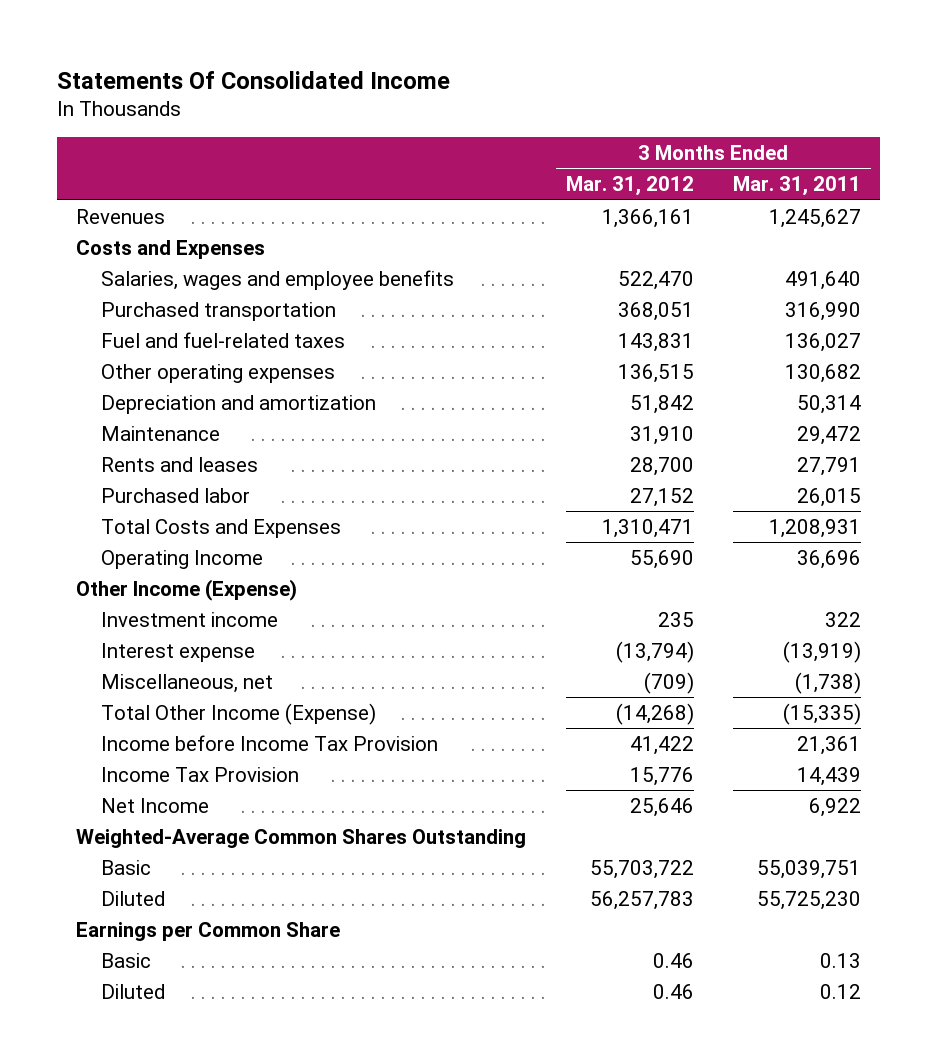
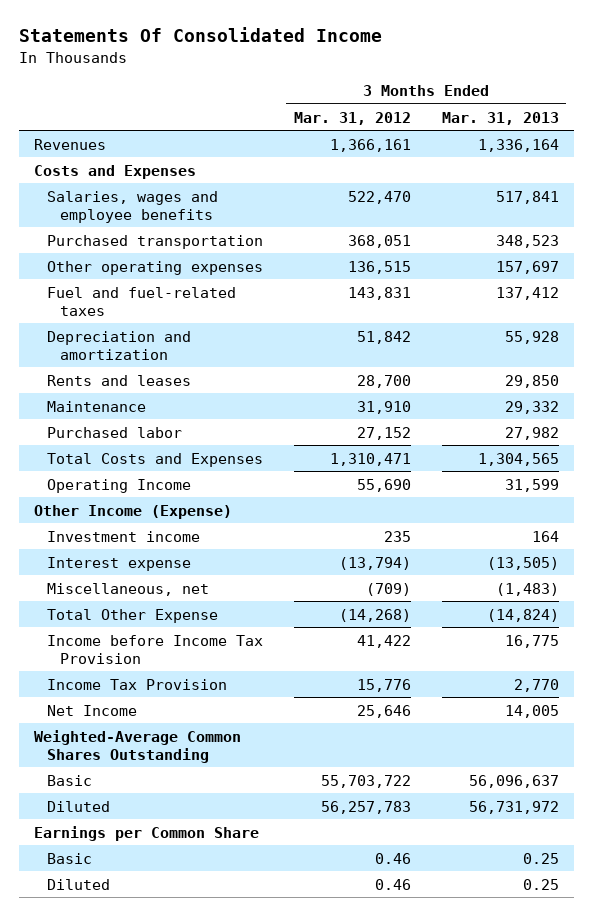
[732,176,861,197] Mar. 31, 2011 -> none
none -> [441,111,559,125] Mar. 31, 2013
[100,332,345,349] Fuel and fuel-related taxes -> [47,286,237,316] Fuel and fuel-related taxes
[100,426,220,442] Maintenance -> [47,400,147,412] Maintenance
[100,703,376,726] Total Other Income (Expense) -> [47,608,219,623] Total Other Expense

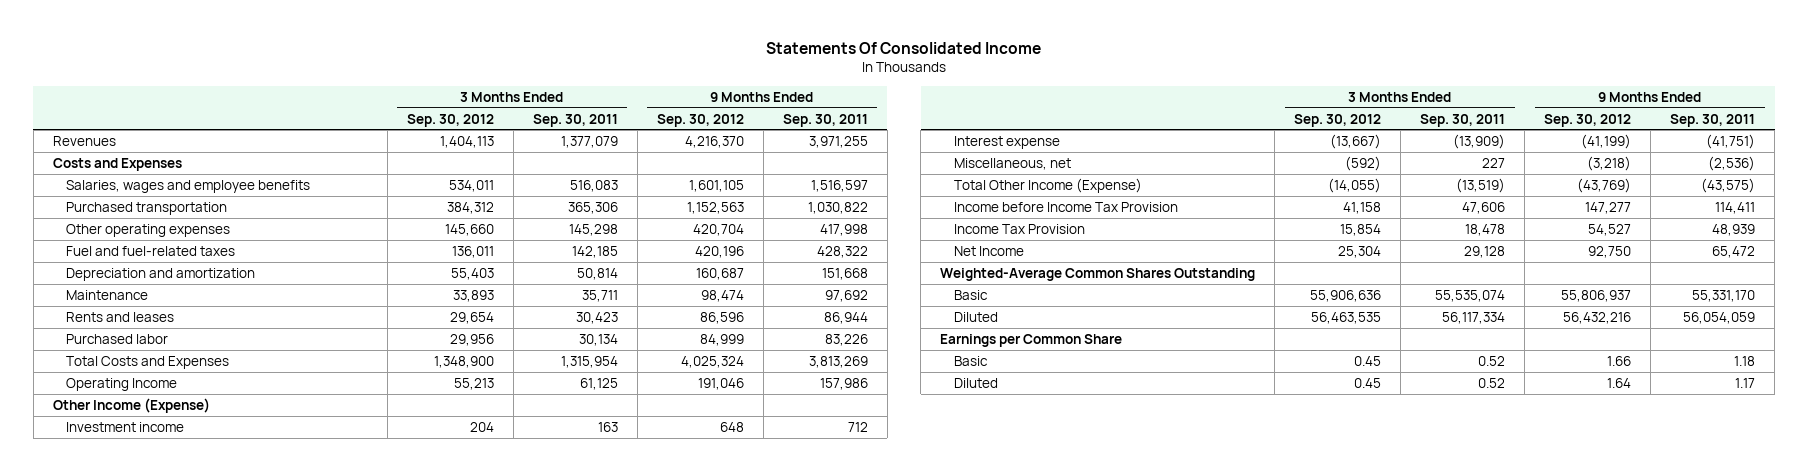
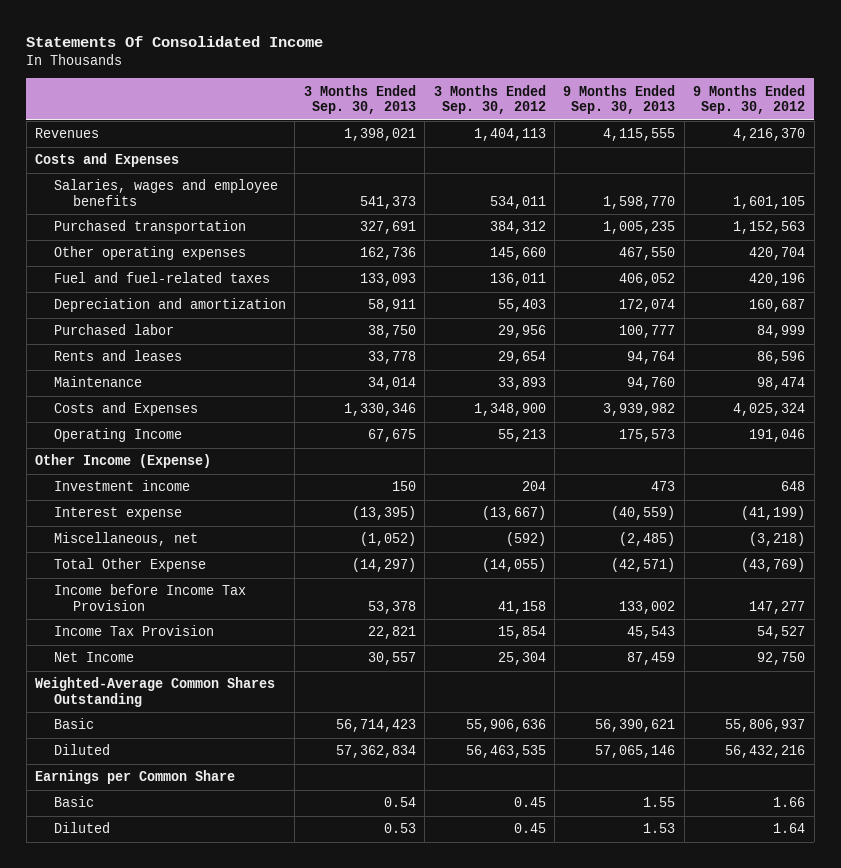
[532,113,618,127] Sep. 30, 2011 -> none
[782,113,868,127] Sep. 30, 2011 -> none
none -> [303,84,416,115] 3 Months Ended Sep. 30, 2013
none -> [563,84,676,115] 9 Months Ended Sep. 30, 2013
[65,311,174,322] Rents and leases -> [54,350,183,362] Rents and leases
[65,289,148,300] Maintenance -> [54,376,143,388] Maintenance
[65,355,229,369] Total Costs and Expenses -> [54,402,199,417] Costs and Expenses
[953,177,1142,193] Total Other Income (Expense) -> [54,558,207,573] Total Other Expense

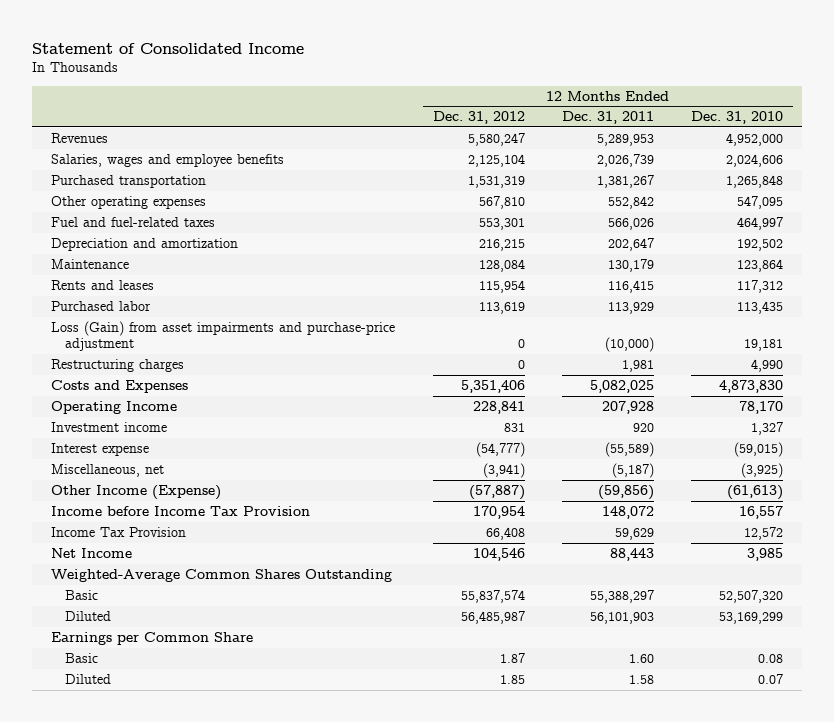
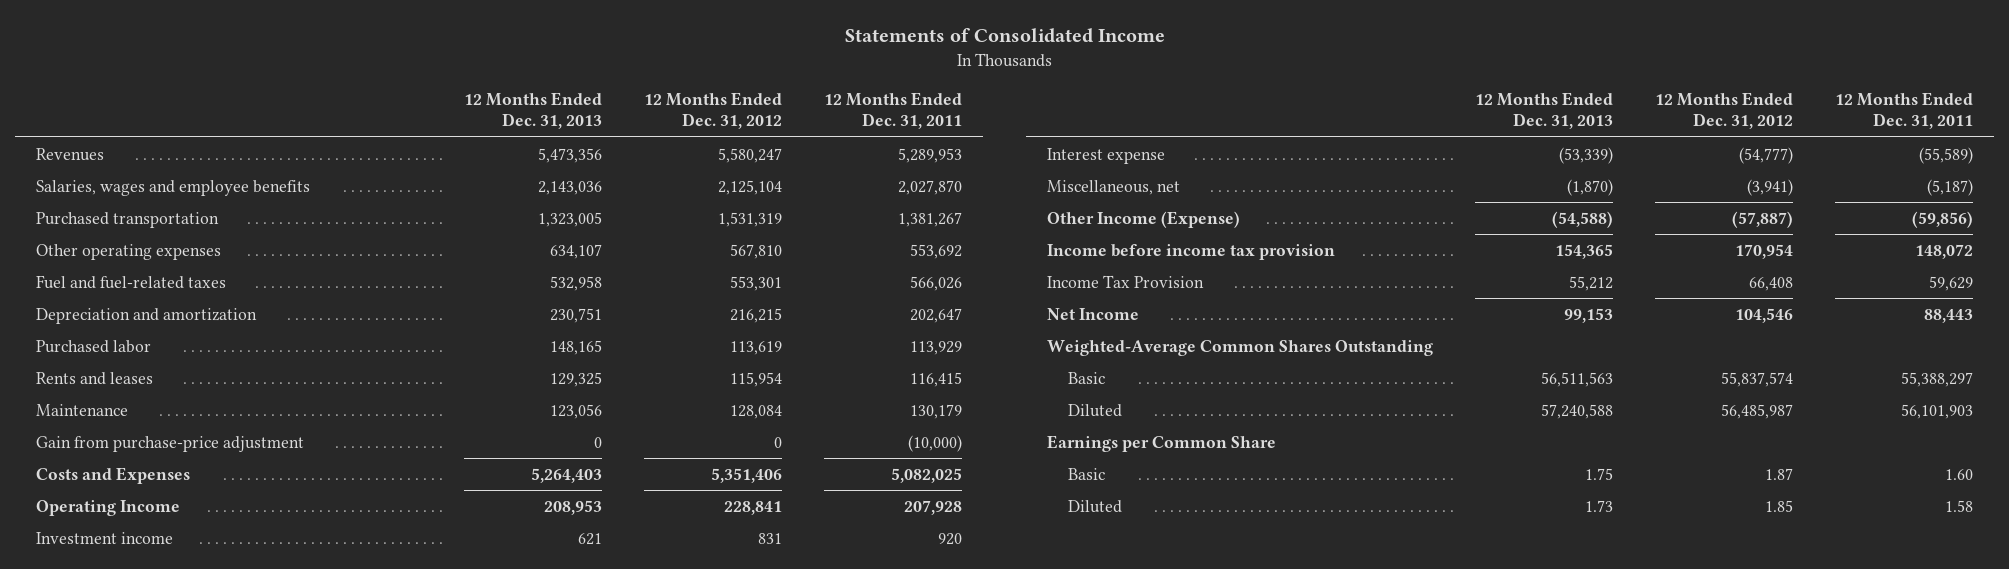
[32,42,305,54] Statement of Consolidated Income -> [844,28,1165,44] Statements of Consolidated Income
[691,111,784,125] Dec. 31, 2010 -> none
none -> [464,92,603,130] 12 Months Ended Dec. 31, 2013
[596,154,654,168] 2,026,739 -> [897,179,962,195] 2,027,870
[607,196,654,210] 552,842 -> [909,243,962,259] 553,692
[51,359,185,373] Restructuring charges -> none
[51,280,155,291] Rents and leases -> [36,371,154,385] Rents and leases
[51,259,130,270] Maintenance -> [36,403,129,416] Maintenance
[51,321,396,352] Loss (Gain) from asset impairments and purchase-price adjustment -> [36,435,305,452] Gain from purchase-price adjustment
[51,506,311,517] Income before Income Tax Provision -> [1047,243,1336,260] Income before income tax provision

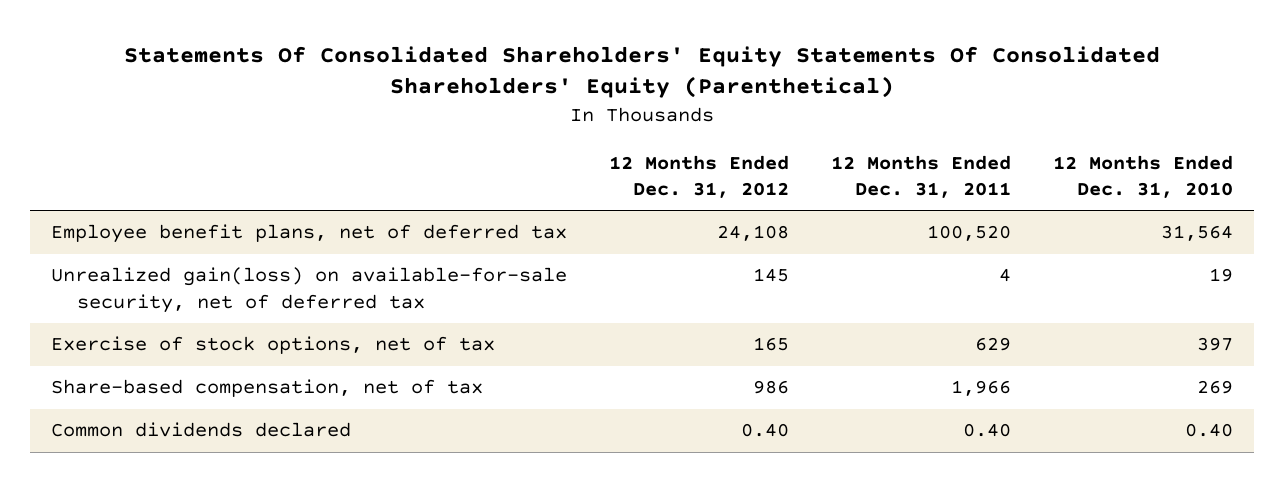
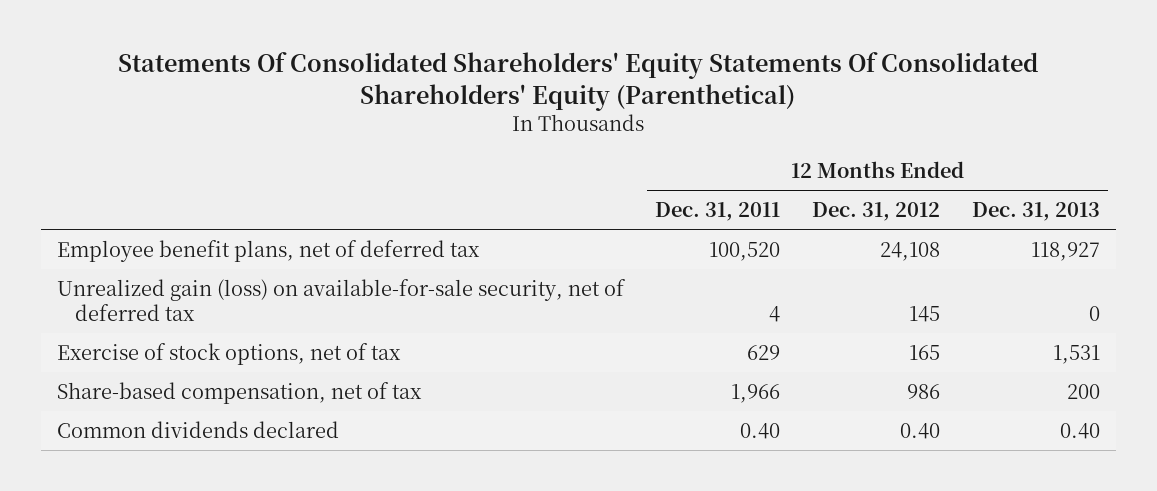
[1053,154,1234,199] 12 Months Ended Dec. 31, 2010 -> none
none -> [971,202,1100,222] Dec. 31, 2013
[50,267,567,313] Unrealized gain(loss) on available-for-sale security, net of deferred tax -> [56,278,626,322] Unrealized gain (loss) on available-for-sale security, net of deferred tax

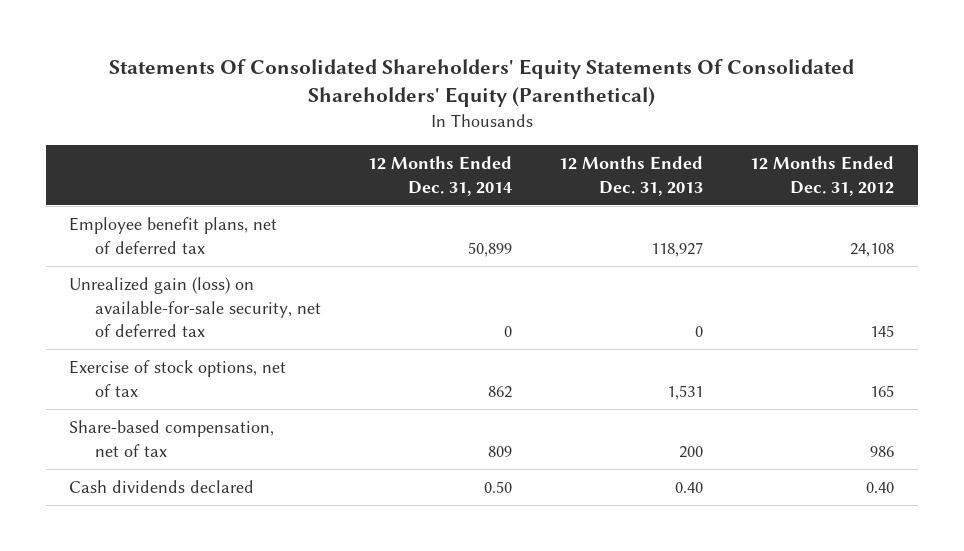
[655,202,781,222] Dec. 31, 2011 -> none
none -> [367,156,512,196] 12 Months Ended Dec. 31, 2014
[56,420,339,438] Common dividends declared -> [69,480,255,494] Cash dividends declared

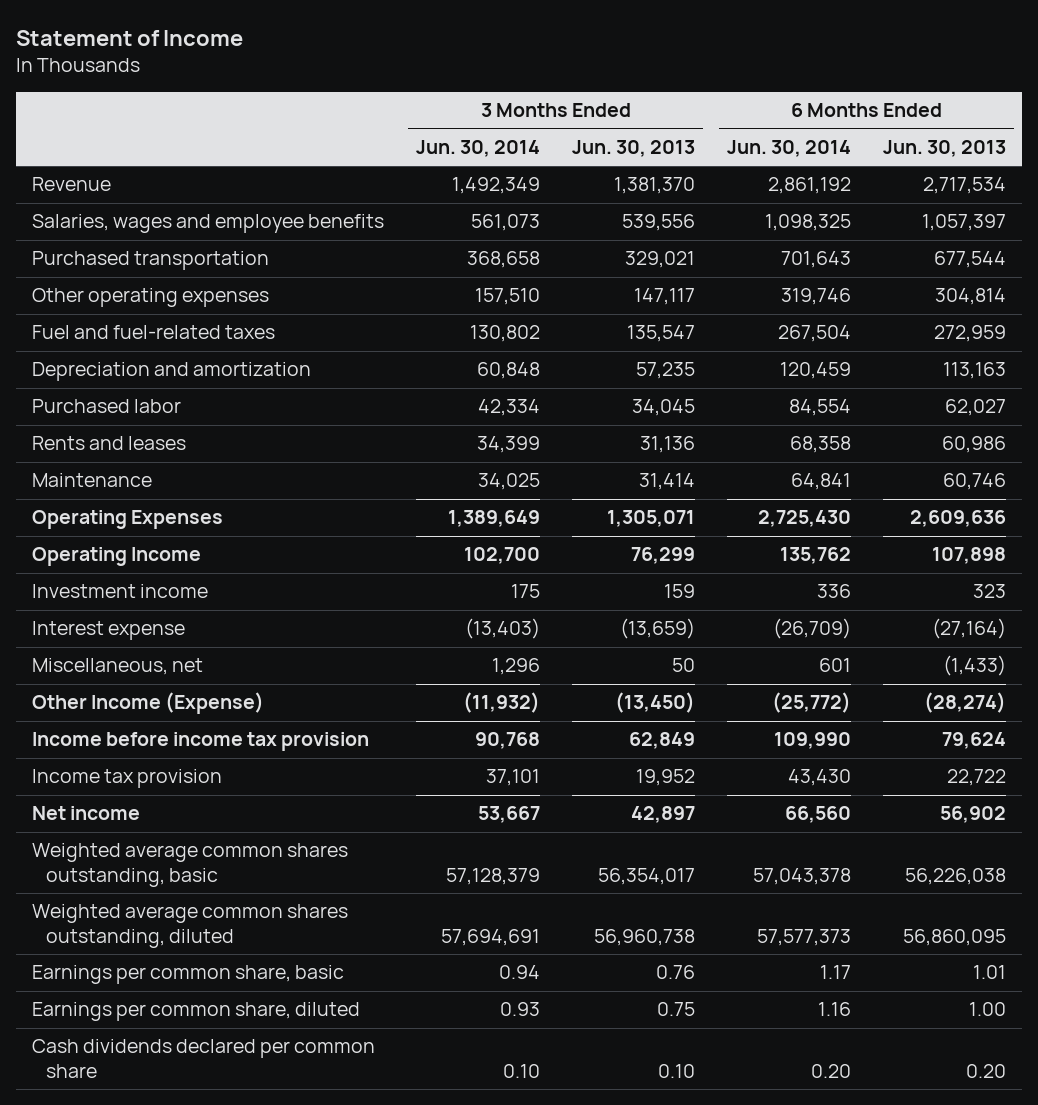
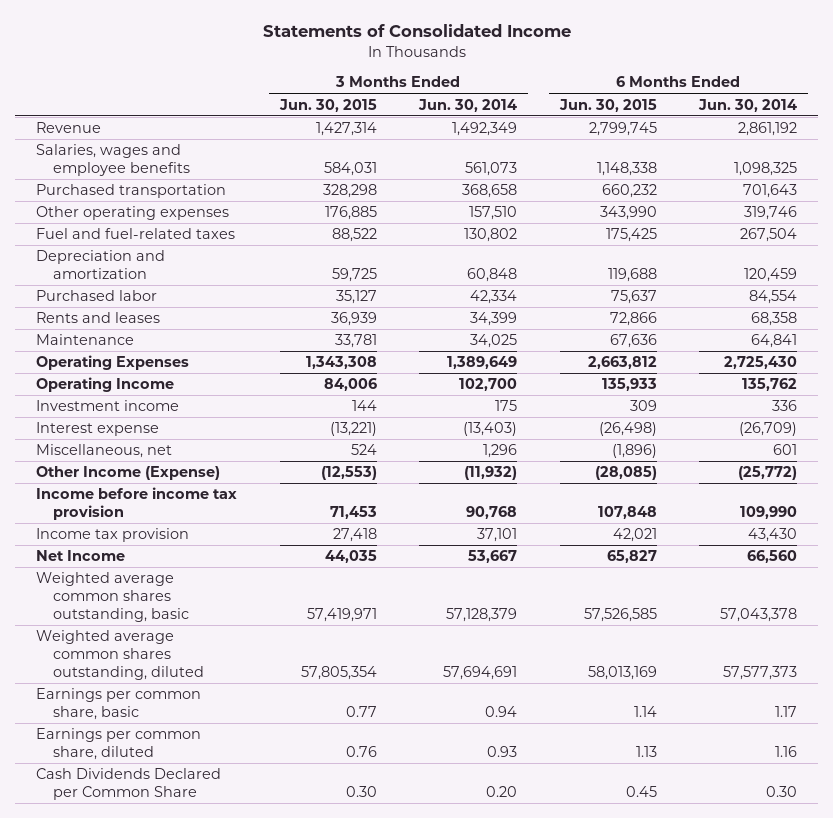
[16,30,244,47] Statement of Income -> [262,24,571,38] Statements of Consolidated Income
[572,139,696,157] Jun. 30, 2013 -> none
[883,139,1007,157] Jun. 30, 2013 -> none
none -> [278,98,377,112] Jun. 30, 2015
none -> [558,98,657,112] Jun. 30, 2015
[32,806,141,821] Net income -> [36,550,126,562] Net Income
[32,1039,376,1078] Cash dividends declared per common share -> [36,768,222,800] Cash Dividends Declared per Common Share
[503,1063,541,1078] 0.10 -> [486,785,518,797] 0.20
[811,1063,852,1078] 0.20 -> [766,785,798,797] 0.30

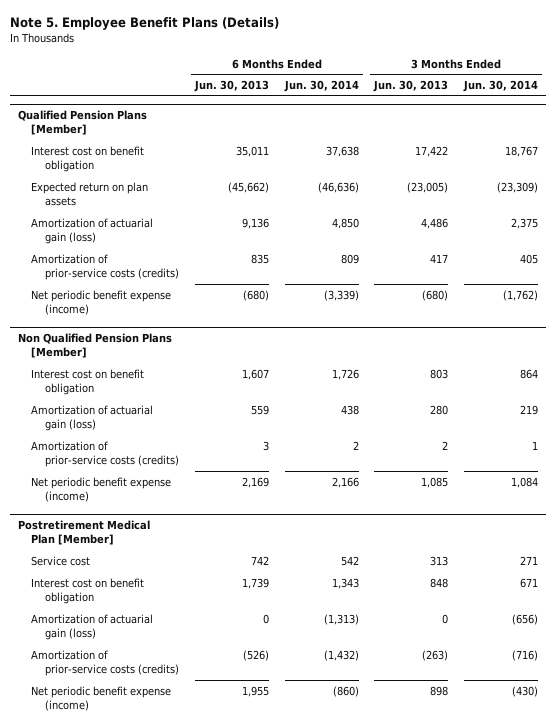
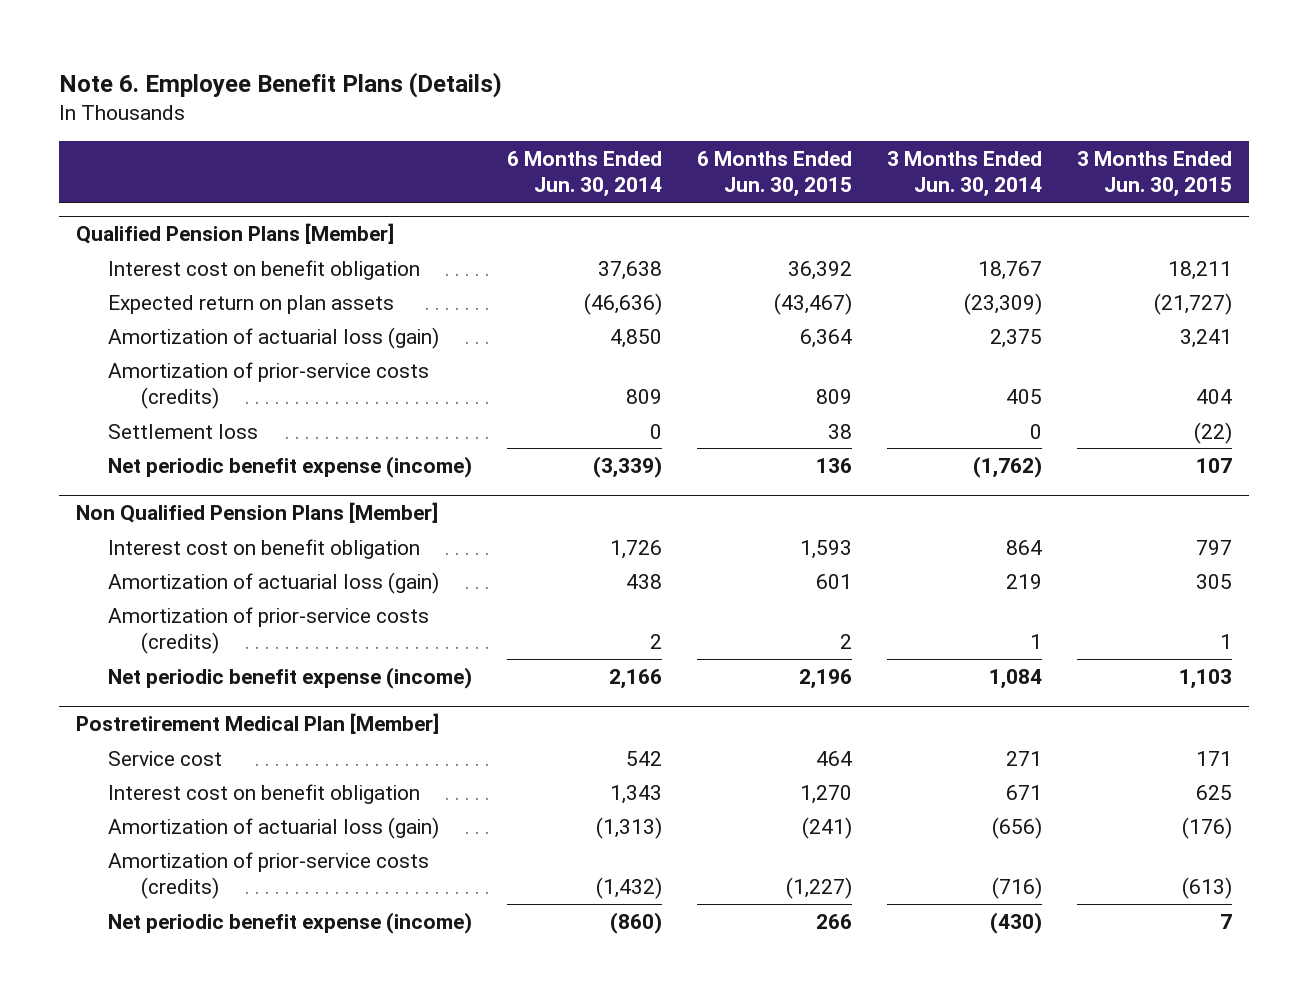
[9,16,279,30] Note 5. Employee Benefit Plans (Details) -> [58,71,502,98] Note 6. Employee Benefit Plans (Details)
[193,80,269,93] Jun. 30, 2013 -> none
[373,80,449,93] Jun. 30, 2013 -> none
none -> [697,150,853,198] 6 Months Ended Jun. 30, 2015
none -> [1076,150,1232,198] 3 Months Ended Jun. 30, 2015
[31,217,154,244] Amortization of actuarial gain (loss) -> [108,326,440,349] Amortization of actuarial loss (gain)
none -> [108,423,259,439] Settlement loss
[31,404,154,431] Amortization of actuarial gain (loss) -> [108,571,440,594] Amortization of actuarial loss (gain)
[31,613,154,640] Amortization of actuarial gain (loss) -> [108,816,440,839] Amortization of actuarial loss (gain)

